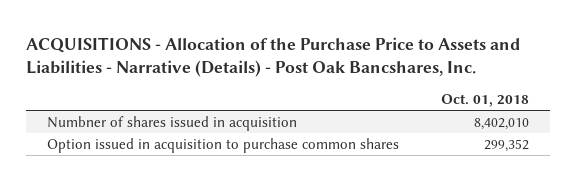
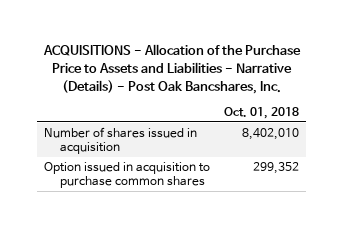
[47,115,298,131] Numbner of shares issued in acquisition -> [44,126,198,155] Number of shares issued in acquisition

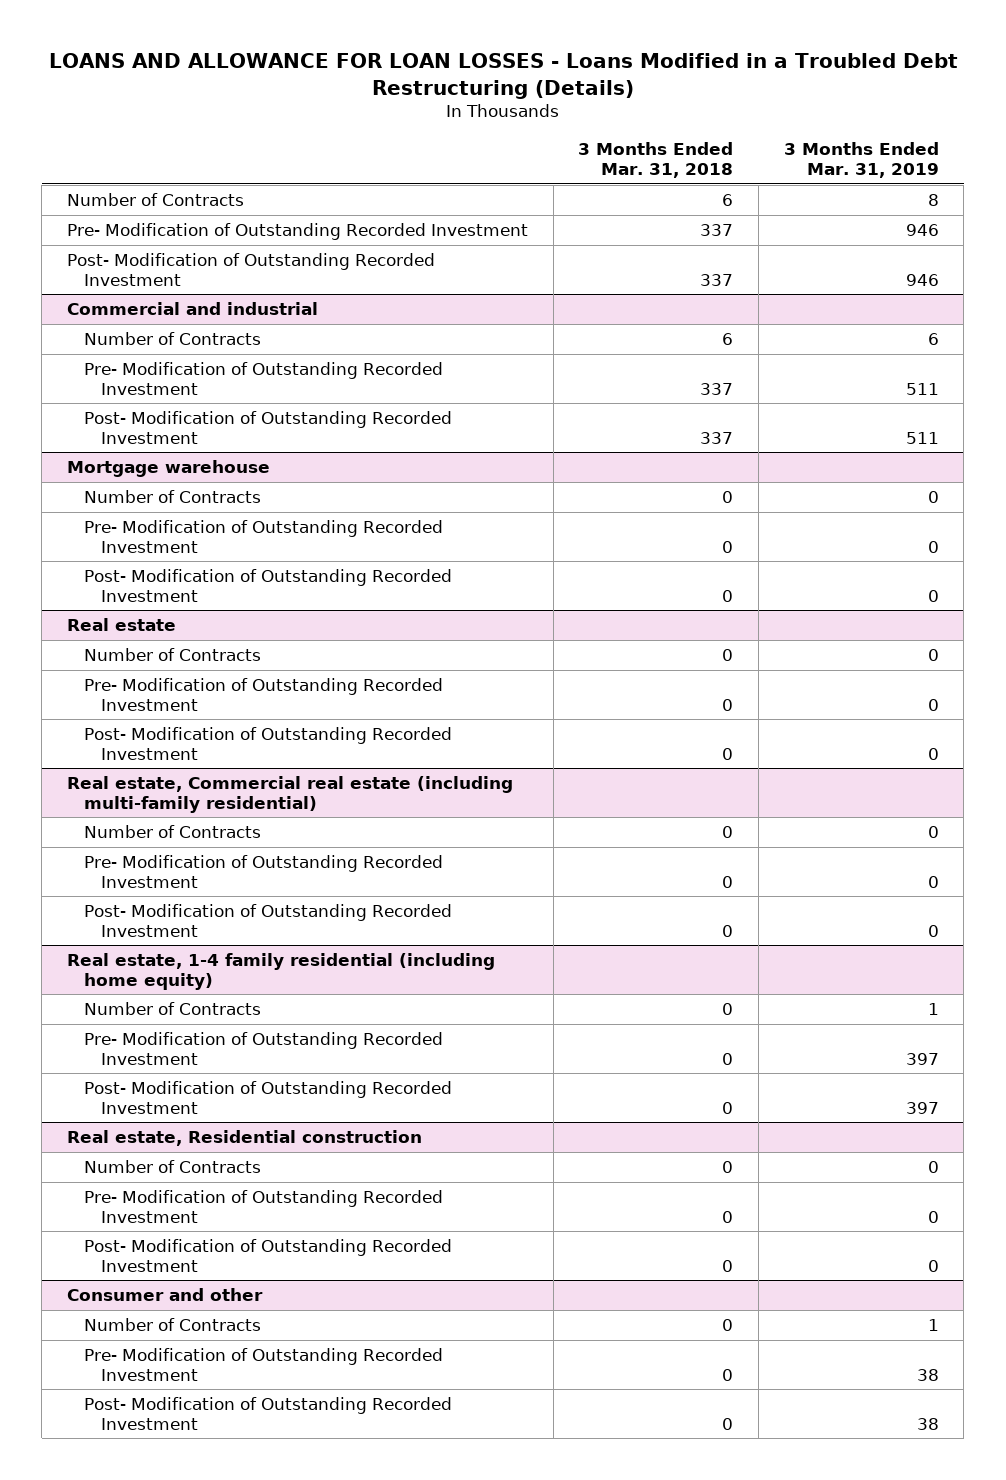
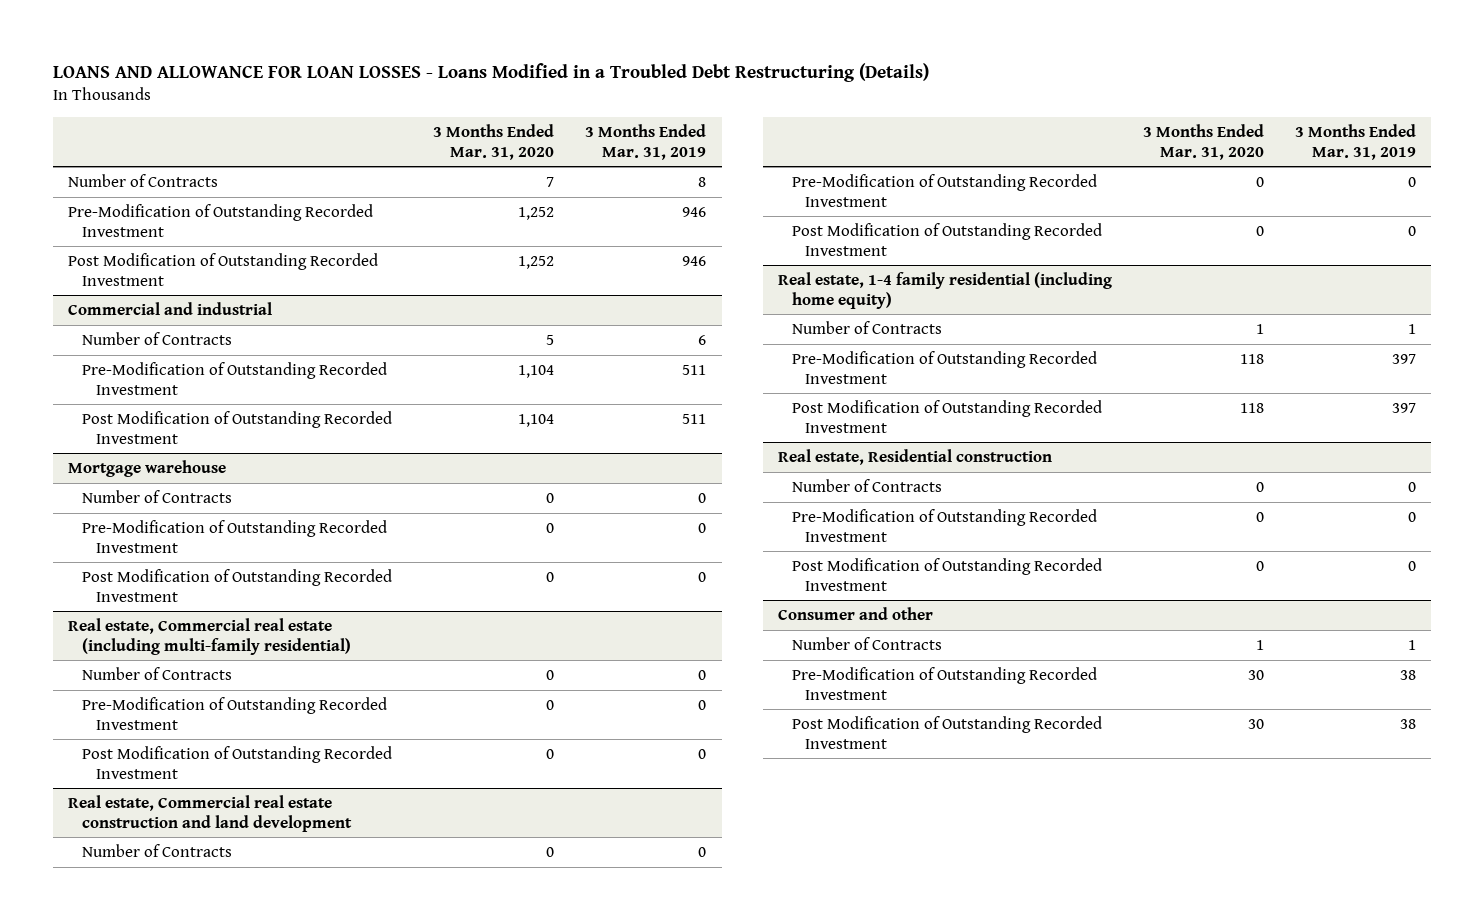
[578,142,734,179] 3 Months Ended Mar. 31, 2018 -> none
none -> [433,123,555,160] 3 Months Ended Mar. 31, 2020
[67,223,529,241] Pre- Modification of Outstanding Recorded Investment -> [68,203,374,237] Pre-Modification of Outstanding Recorded Investment
[67,253,436,286] Post- Modification of Outstanding Recorded Investment -> [68,252,379,286] Post Modification of Outstanding Recorded Investment
[84,362,444,395] Pre- Modification of Outstanding Recorded Investment -> [81,361,387,395] Pre-Modification of Outstanding Recorded Investment
[84,411,453,444] Post- Modification of Outstanding Recorded Investment -> [81,410,392,444] Post Modification of Outstanding Recorded Investment
[67,618,177,632] Real estate -> none
[84,648,262,662] Number of Contracts -> none
[84,678,444,711] Pre- Modification of Outstanding Recorded Investment -> none
[84,727,453,760] Post- Modification of Outstanding Recorded Investment -> none
[84,520,444,553] Pre- Modification of Outstanding Recorded Investment -> [81,519,387,553] Pre-Modification of Outstanding Recorded Investment
[84,569,453,602] Post- Modification of Outstanding Recorded Investment -> [81,568,392,602] Post Modification of Outstanding Recorded Investment
[84,855,444,888] Pre- Modification of Outstanding Recorded Investment -> [81,696,387,730] Pre-Modification of Outstanding Recorded Investment
[84,904,453,937] Post- Modification of Outstanding Recorded Investment -> [81,745,392,779] Post Modification of Outstanding Recorded Investment
none -> [68,794,352,832] Real estate, Commercial real estate construction and land development
none -> [81,843,232,857] Number of Contracts
none -> [791,173,1097,207] Pre-Modification of Outstanding Recorded Investment
none -> [791,222,1102,256] Post Modification of Outstanding Recorded Investment
[84,1032,444,1065] Pre- Modification of Outstanding Recorded Investment -> [791,350,1097,384] Pre-Modification of Outstanding Recorded Investment
[84,1081,453,1114] Post- Modification of Outstanding Recorded Investment -> [791,399,1102,433] Post Modification of Outstanding Recorded Investment
[84,1190,444,1223] Pre- Modification of Outstanding Recorded Investment -> [791,508,1097,542] Pre-Modification of Outstanding Recorded Investment
[84,1239,453,1272] Post- Modification of Outstanding Recorded Investment -> [791,557,1102,591] Post Modification of Outstanding Recorded Investment
[84,1348,444,1381] Pre- Modification of Outstanding Recorded Investment -> [791,666,1097,700] Pre-Modification of Outstanding Recorded Investment
[84,1397,453,1430] Post- Modification of Outstanding Recorded Investment -> [791,715,1102,749] Post Modification of Outstanding Recorded Investment

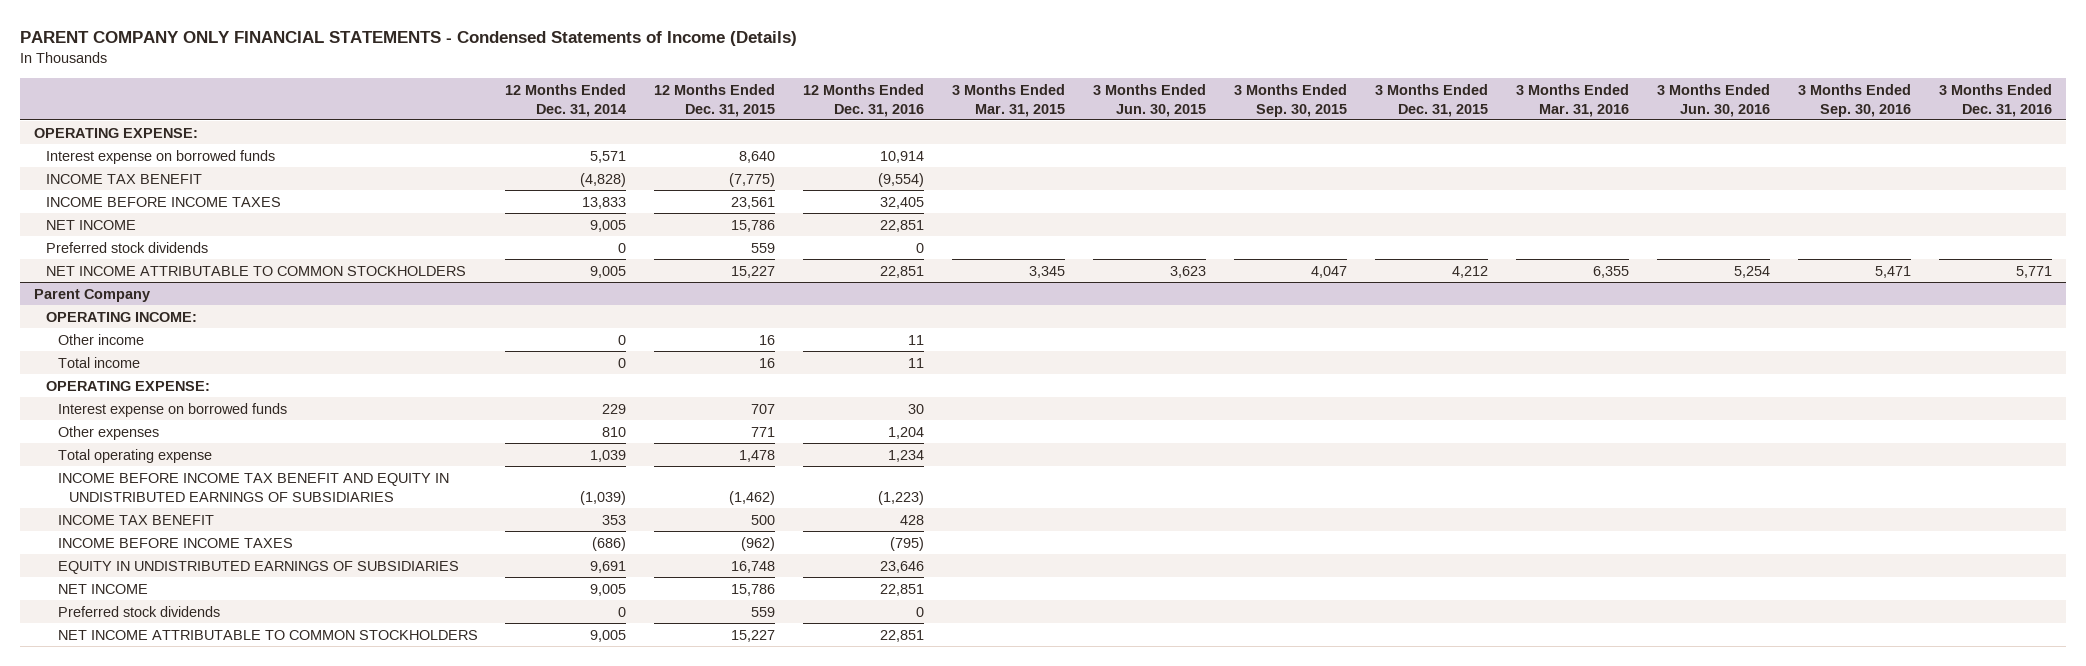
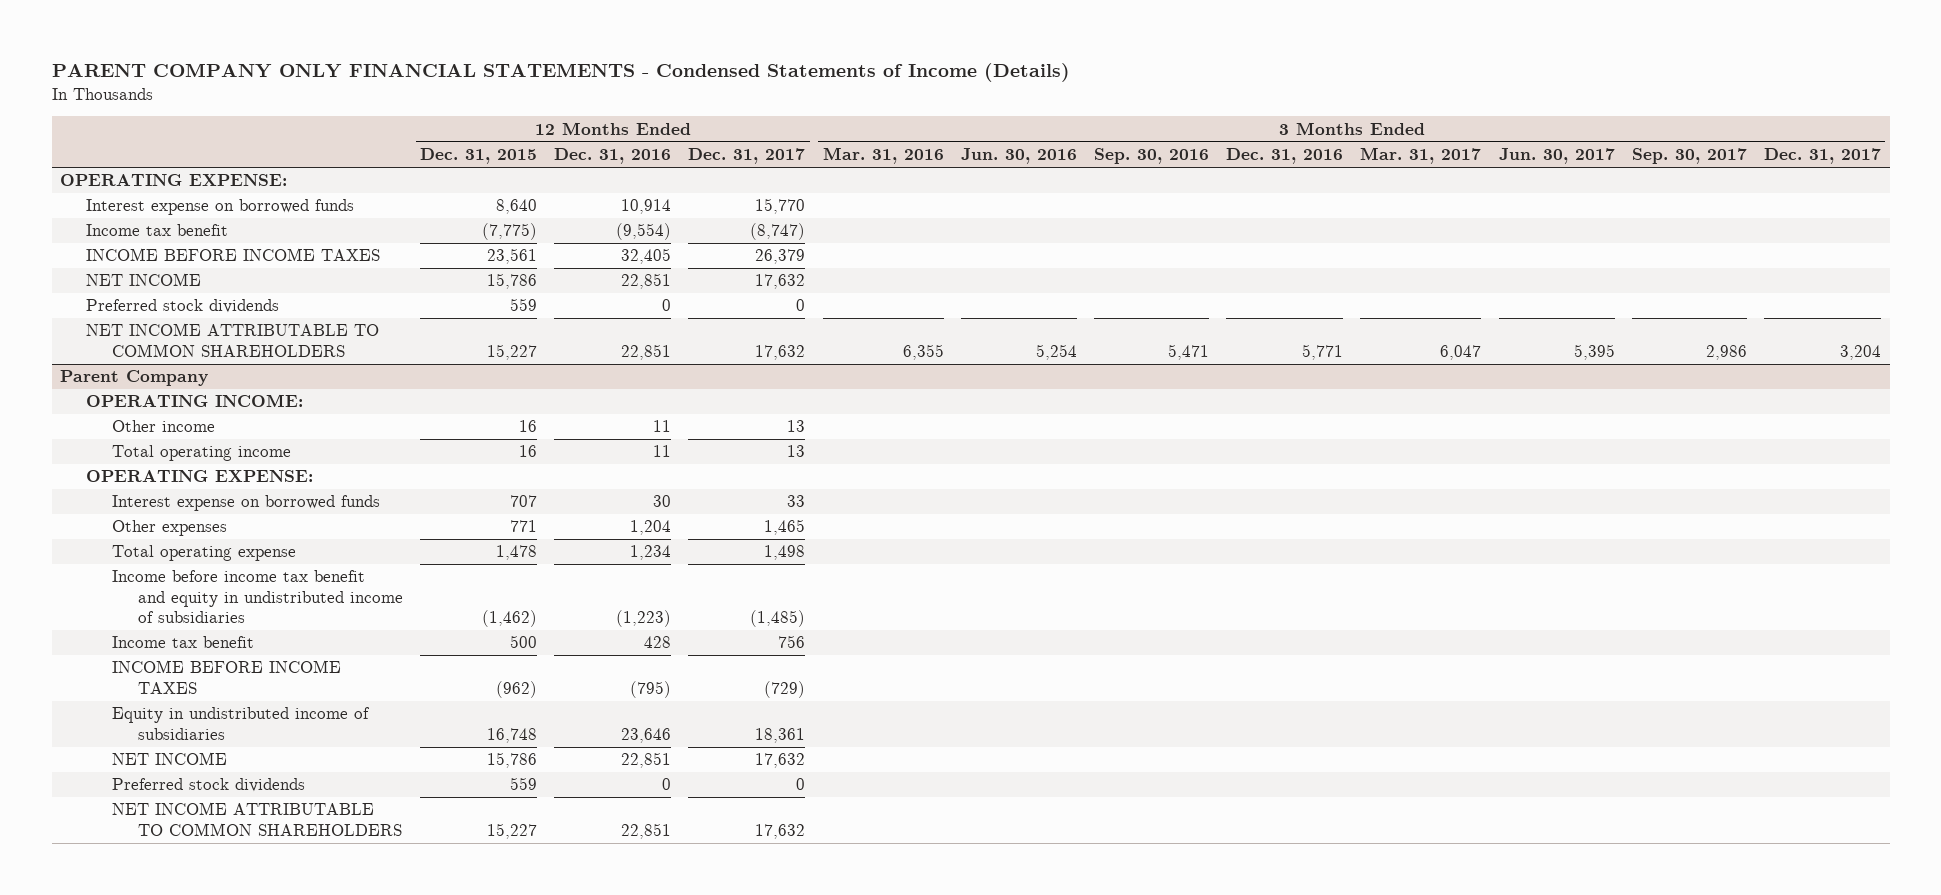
[505,83,627,117] 12 Months Ended Dec. 31, 2014 -> none
[952,83,1066,117] 3 Months Ended Mar. 31, 2015 -> none
[1093,83,1207,117] 3 Months Ended Jun. 30, 2015 -> none
[1234,83,1348,117] 3 Months Ended Sep. 30, 2015 -> none
[1374,83,1488,117] 3 Months Ended Dec. 31, 2015 -> none
none -> [688,148,806,165] Dec. 31, 2017
none -> [1360,147,1482,165] Mar. 31, 2017
none -> [1498,148,1615,165] Jun. 30, 2017
none -> [1631,148,1747,165] Sep. 30, 2017
none -> [1764,148,1882,165] Dec. 31, 2017
[45,173,202,184] INCOME TAX BENEFIT -> [86,224,229,237] Income tax benefit
[45,265,466,276] NET INCOME ATTRIBUTABLE TO COMMON STOCKHOLDERS -> [86,323,380,357] NET INCOME ATTRIBUTABLE TO COMMON SHAREHOLDERS
[57,356,140,368] Total income -> [111,445,291,462] Total operating income
[57,472,449,502] INCOME BEFORE INCOME TAX BENEFIT AND EQUITY IN UNDISTRIBUTED EARNINGS OF SUBSIDIARIES -> [111,570,403,624] Income before income tax benefit and equity in undistributed income of subsidiaries
[57,514,214,525] INCOME TAX BENEFIT -> [111,636,254,649] Income tax benefit
[57,560,459,574] EQUITY IN UNDISTRIBUTED EARNINGS OF SUBSIDIARIES -> [111,707,370,740] Equity in undistributed income of subsidiaries
[57,629,478,640] NET INCOME ATTRIBUTABLE TO COMMON STOCKHOLDERS -> [111,802,402,836] NET INCOME ATTRIBUTABLE TO COMMON SHAREHOLDERS

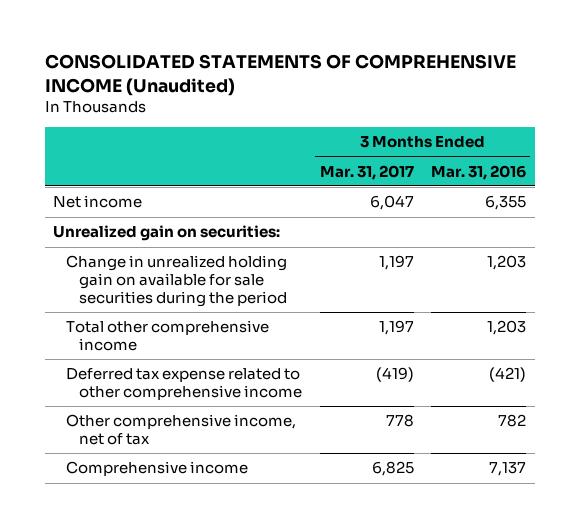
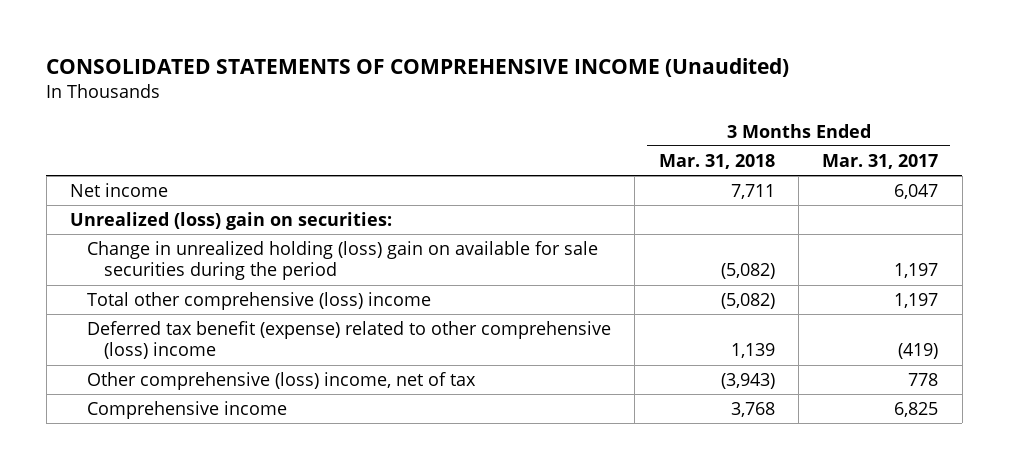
[431,164,527,180] Mar. 31, 2016 -> none
none -> [658,153,775,169] Mar. 31, 2018
[53,225,281,242] Unrealized gain on securities: -> [70,212,393,231] Unrealized (loss) gain on securities:
[66,255,288,307] Change in unrealized holding gain on available for sale securities during the period -> [87,241,599,281] Change in unrealized holding (loss) gain on available for sale securities during the period
[66,320,270,351] Total other comprehensive income -> [87,292,432,311] Total other comprehensive (loss) income
[66,368,303,400] Deferred tax expense related to other comprehensive income -> [87,321,612,360] Deferred tax benefit (expense) related to other comprehensive (loss) income
[66,414,297,445] Other comprehensive income, net of tax -> [87,372,477,391] Other comprehensive (loss) income, net of tax

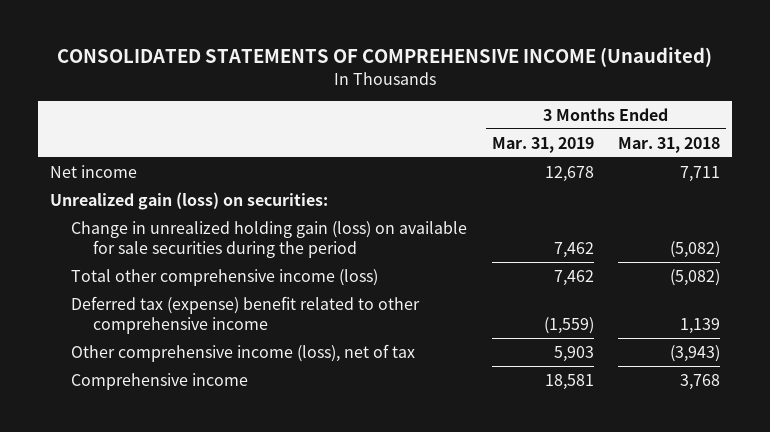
[822,153,939,169] Mar. 31, 2017 -> none
none -> [491,136,594,153] Mar. 31, 2019
[70,212,393,231] Unrealized (loss) gain on securities: -> [50,191,329,210] Unrealized gain (loss) on securities:
[87,241,599,281] Change in unrealized holding (loss) gain on available for sale securities during the period -> [71,220,468,259] Change in unrealized holding gain (loss) on available for sale securities during the period
[87,292,432,311] Total other comprehensive (loss) income -> [71,268,379,286] Total other comprehensive income (loss)
[87,321,612,360] Deferred tax benefit (expense) related to other comprehensive (loss) income -> [71,295,421,335] Deferred tax (expense) benefit related to other comprehensive income
[87,372,477,391] Other comprehensive (loss) income, net of tax -> [71,343,416,362] Other comprehensive income (loss), net of tax

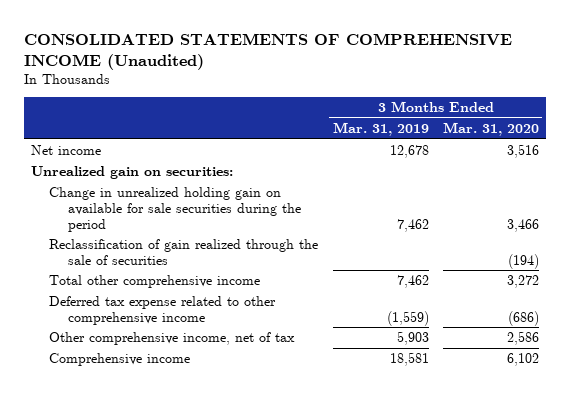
[618,136,721,153] Mar. 31, 2018 -> none
none -> [442,121,539,136] Mar. 31, 2020
[50,191,329,210] Unrealized gain (loss) on securities: -> [30,165,233,179] Unrealized gain on securities:
[71,220,468,259] Change in unrealized holding gain (loss) on available for sale securities during the period -> [49,186,302,232] Change in unrealized holding gain on available for sale securities during the period
none -> [49,238,319,265] Reclassification of gain realized through the sale of securities
[71,268,379,286] Total other comprehensive income (loss) -> [49,274,261,288] Total other comprehensive income
[71,295,421,335] Deferred tax (expense) benefit related to other comprehensive income -> [49,295,277,325] Deferred tax expense related to other comprehensive income
[71,343,416,362] Other comprehensive income (loss), net of tax -> [49,331,296,345] Other comprehensive income, net of tax

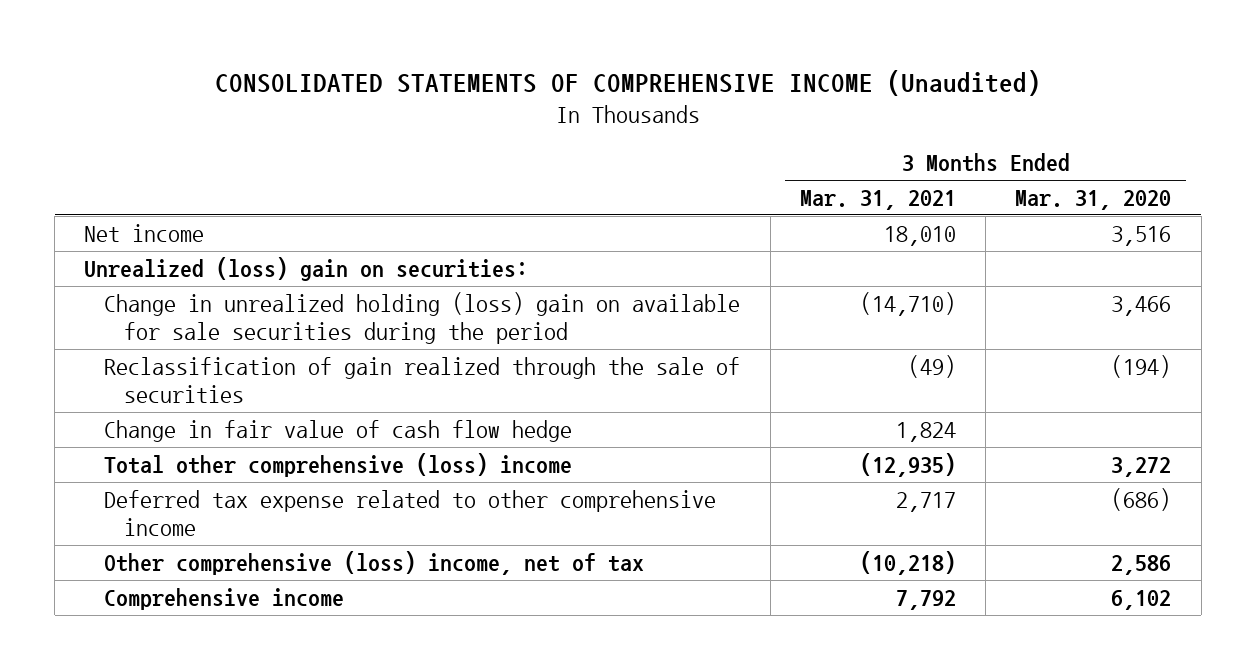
[332,121,429,136] Mar. 31, 2019 -> none
none -> [799,189,956,210] Mar. 31, 2021
[30,165,233,179] Unrealized gain on securities: -> [84,256,529,281] Unrealized (loss) gain on securities:
[49,186,302,232] Change in unrealized holding gain on available for sale securities during the period -> [104,291,741,345] Change in unrealized holding (loss) gain on available for sale securities during the period
none -> [104,419,573,442] Change in fair value of cash flow hedge
[49,274,261,288] Total other comprehensive income -> [104,452,573,477] Total other comprehensive (loss) income
[49,331,296,345] Other comprehensive income, net of tax -> [104,550,645,575] Other comprehensive (loss) income, net of tax

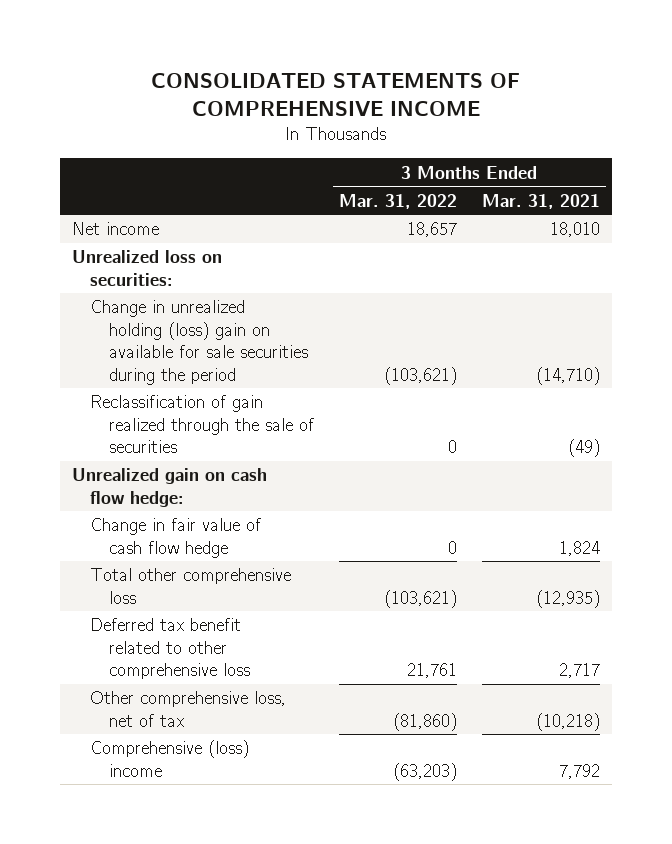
[214,69,1041,96] CONSOLIDATED STATEMENTS OF COMPREHENSIVE INCOME (Unaudited) -> [150,72,520,116] CONSOLIDATED STATEMENTS OF COMPREHENSIVE INCOME
[1015,189,1172,210] Mar. 31, 2020 -> none
none -> [338,193,457,209] Mar. 31, 2022
[84,256,529,281] Unrealized (loss) gain on securities: -> [72,250,223,286] Unrealized loss on securities:
none -> [72,468,268,507] Unrealized gain on cash flow hedge:
[104,452,573,477] Total other comprehensive (loss) income -> [90,568,292,604] Total other comprehensive loss
[104,489,717,537] Deferred tax expense related to other comprehensive income -> [90,618,250,680] Deferred tax benefit related to other comprehensive loss
[104,550,645,575] Other comprehensive (loss) income, net of tax -> [90,691,287,727] Other comprehensive loss, net of tax
[104,587,345,610] Comprehensive income -> [90,740,250,777] Comprehensive (loss) income

